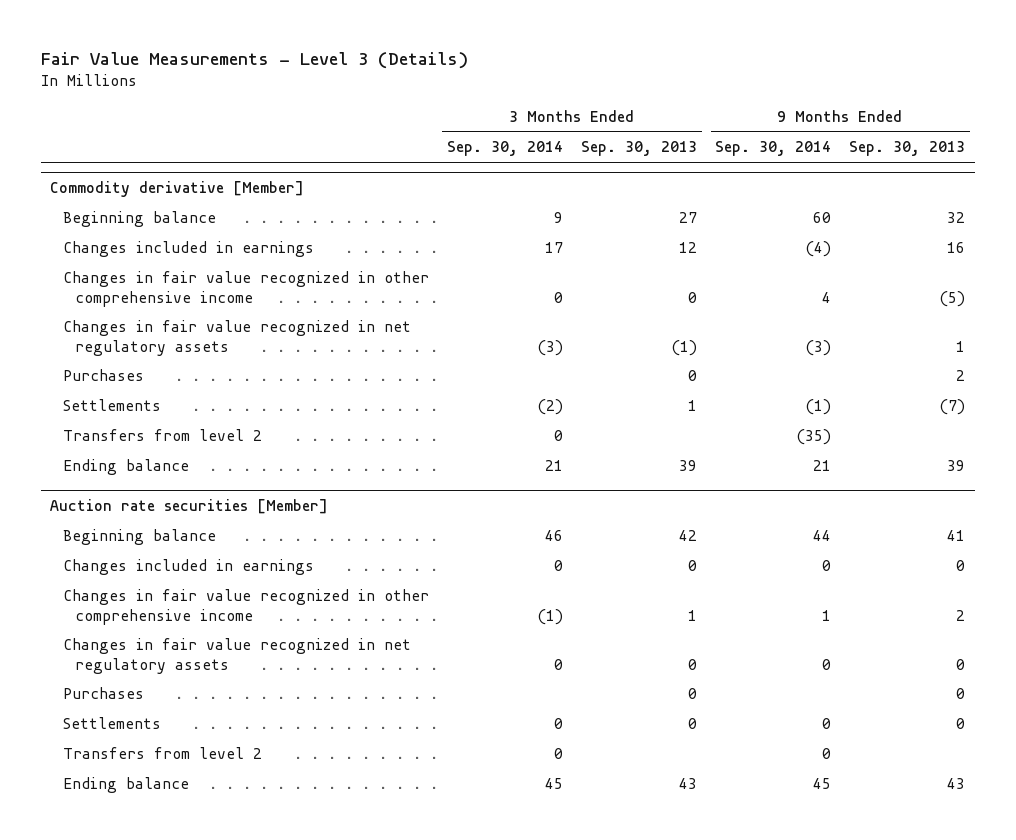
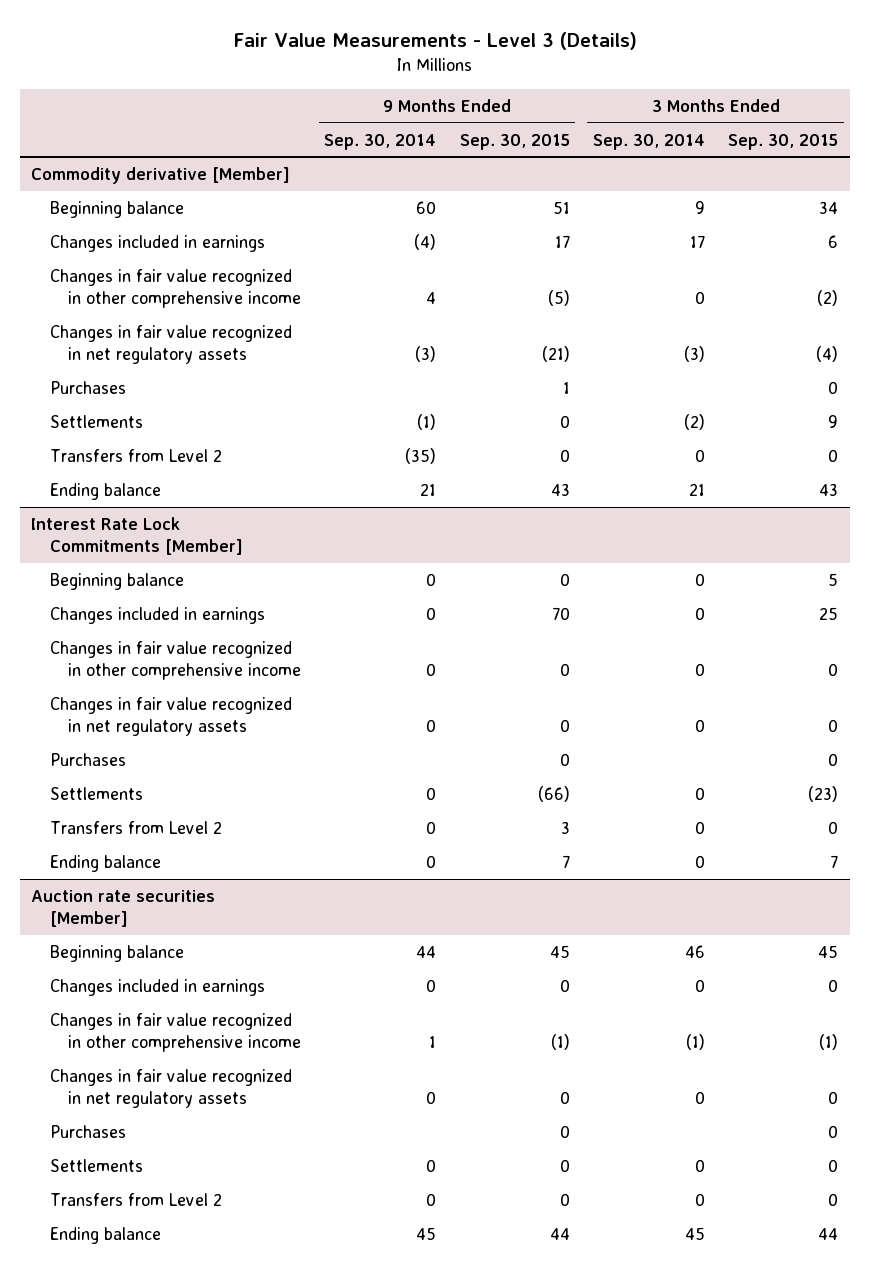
[581,141,698,157] Sep. 30, 2013 -> none
[849,141,966,157] Sep. 30, 2013 -> none
none -> [459,133,570,150] Sep. 30, 2015
none -> [728,133,839,150] Sep. 30, 2015
[62,429,262,442] Transfers from level 2 -> [49,448,222,462] Transfers from Level 2
none -> [31,516,243,556] Interest Rate Lock Commitments [Member]
none -> [49,572,184,590] Beginning balance
none -> [49,606,265,624] Changes included in earnings
none -> [49,640,302,681] Changes in fair value recognized in other comprehensive income
none -> [49,696,292,737] Changes in fair value recognized in net regulatory assets
none -> [49,752,126,766] Purchases
none -> [49,786,143,800] Settlements
none -> [49,820,222,834] Transfers from Level 2
none -> [49,854,161,872] Ending balance
[62,747,262,760] Transfers from level 2 -> [49,1192,222,1206] Transfers from Level 2

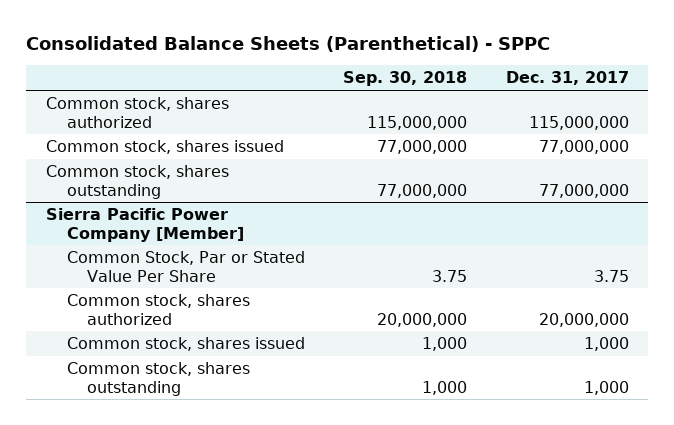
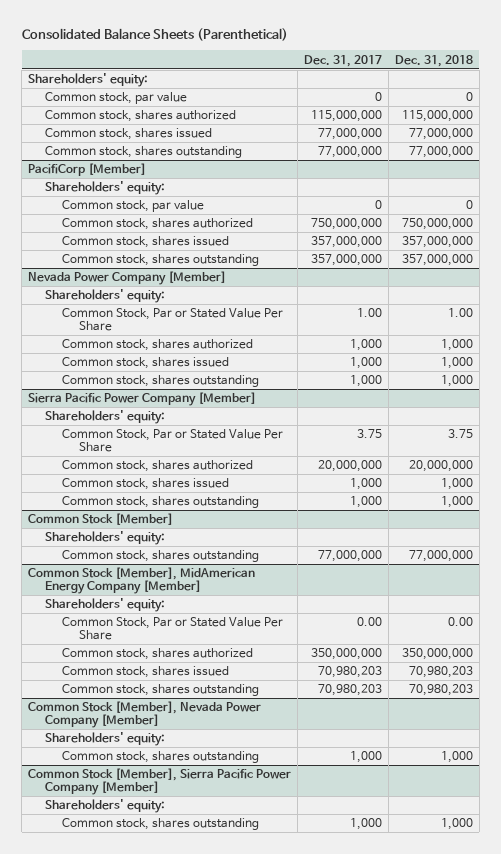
[26,36,551,53] Consolidated Balance Sheets (Parenthetical) - SPPC -> [21,28,288,42] Consolidated Balance Sheets (Parenthetical)
[343,71,468,87] Sep. 30, 2018 -> none
none -> [394,54,473,67] Dec. 31, 2018
none -> [28,73,149,88] Shareholders' equity:
none -> [45,92,188,105] Common stock, par value
none -> [28,163,147,177] PacifiCorp [Member]
none -> [45,181,166,196] Shareholders' equity:
none -> [62,200,205,213] Common stock, par value
none -> [62,218,254,231] Common stock, shares authorized
none -> [62,236,230,249] Common stock, shares issued
none -> [62,254,260,267] Common stock, shares outstanding
none -> [28,271,227,286] Nevada Power Company [Member]
none -> [45,289,166,304] Shareholders' equity:
none -> [62,308,284,332] Common Stock, Par or Stated Value Per Share
none -> [62,339,254,352] Common stock, shares authorized
none -> [62,357,230,370] Common stock, shares issued
none -> [62,375,260,388] Common stock, shares outstanding
none -> [45,410,166,425] Shareholders' equity:
none -> [28,513,174,526] Common Stock [Member]
none -> [45,531,166,546] Shareholders' equity:
none -> [62,550,260,563] Common stock, shares outstanding
none -> [28,567,256,595] Common Stock [Member], MidAmerican Energy Company [Member]
none -> [45,598,166,613] Shareholders' equity:
none -> [62,617,284,641] Common Stock, Par or Stated Value Per Share
none -> [62,648,254,661] Common stock, shares authorized
none -> [62,666,230,679] Common stock, shares issued
none -> [62,684,260,697] Common stock, shares outstanding
none -> [28,701,262,729] Common Stock [Member], Nevada Power Company [Member]
none -> [45,732,166,747] Shareholders' equity:
none -> [62,751,260,764] Common stock, shares outstanding
none -> [28,768,292,796] Common Stock [Member], Sierra Pacific Power Company [Member]
none -> [45,799,166,814] Shareholders' equity:
none -> [62,818,260,831] Common stock, shares outstanding

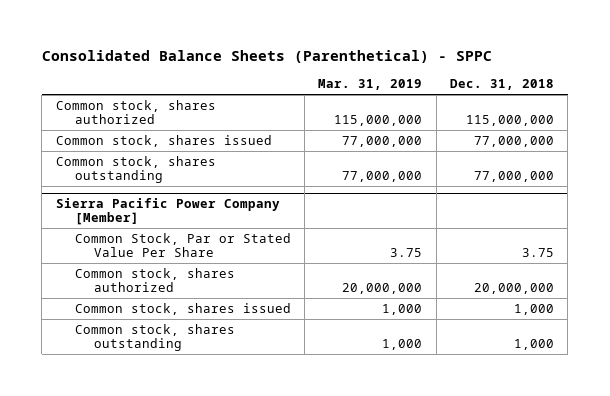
[21,28,288,42] Consolidated Balance Sheets (Parenthetical) -> [41,49,492,63] Consolidated Balance Sheets (Parenthetical) - SPPC
[303,54,382,67] Dec. 31, 2017 -> none
none -> [318,79,423,91] Mar. 31, 2019
[28,73,149,88] Shareholders' equity: -> none
[45,92,188,105] Common stock, par value -> none
[28,163,147,177] PacifiCorp [Member] -> none
[45,181,166,196] Shareholders' equity: -> none
[62,200,205,213] Common stock, par value -> none
[62,218,254,231] Common stock, shares authorized -> none
[62,236,230,249] Common stock, shares issued -> none
[62,254,260,267] Common stock, shares outstanding -> none
[28,271,227,286] Nevada Power Company [Member] -> none
[45,289,166,304] Shareholders' equity: -> none
[62,308,284,332] Common Stock, Par or Stated Value Per Share -> none
[62,339,254,352] Common stock, shares authorized -> none
[62,357,230,370] Common stock, shares issued -> none
[62,375,260,388] Common stock, shares outstanding -> none
[45,410,166,425] Shareholders' equity: -> none
[28,513,174,526] Common Stock [Member] -> none
[45,531,166,546] Shareholders' equity: -> none
[62,550,260,563] Common stock, shares outstanding -> none
[28,567,256,595] Common Stock [Member], MidAmerican Energy Company [Member] -> none
[45,598,166,613] Shareholders' equity: -> none
[62,617,284,641] Common Stock, Par or Stated Value Per Share -> none
[62,648,254,661] Common stock, shares authorized -> none
[62,666,230,679] Common stock, shares issued -> none
[62,684,260,697] Common stock, shares outstanding -> none
[28,701,262,729] Common Stock [Member], Nevada Power Company [Member] -> none
[45,732,166,747] Shareholders' equity: -> none
[62,751,260,764] Common stock, shares outstanding -> none
[28,768,292,796] Common Stock [Member], Sierra Pacific Power Company [Member] -> none
[45,799,166,814] Shareholders' equity: -> none
[62,818,260,831] Common stock, shares outstanding -> none

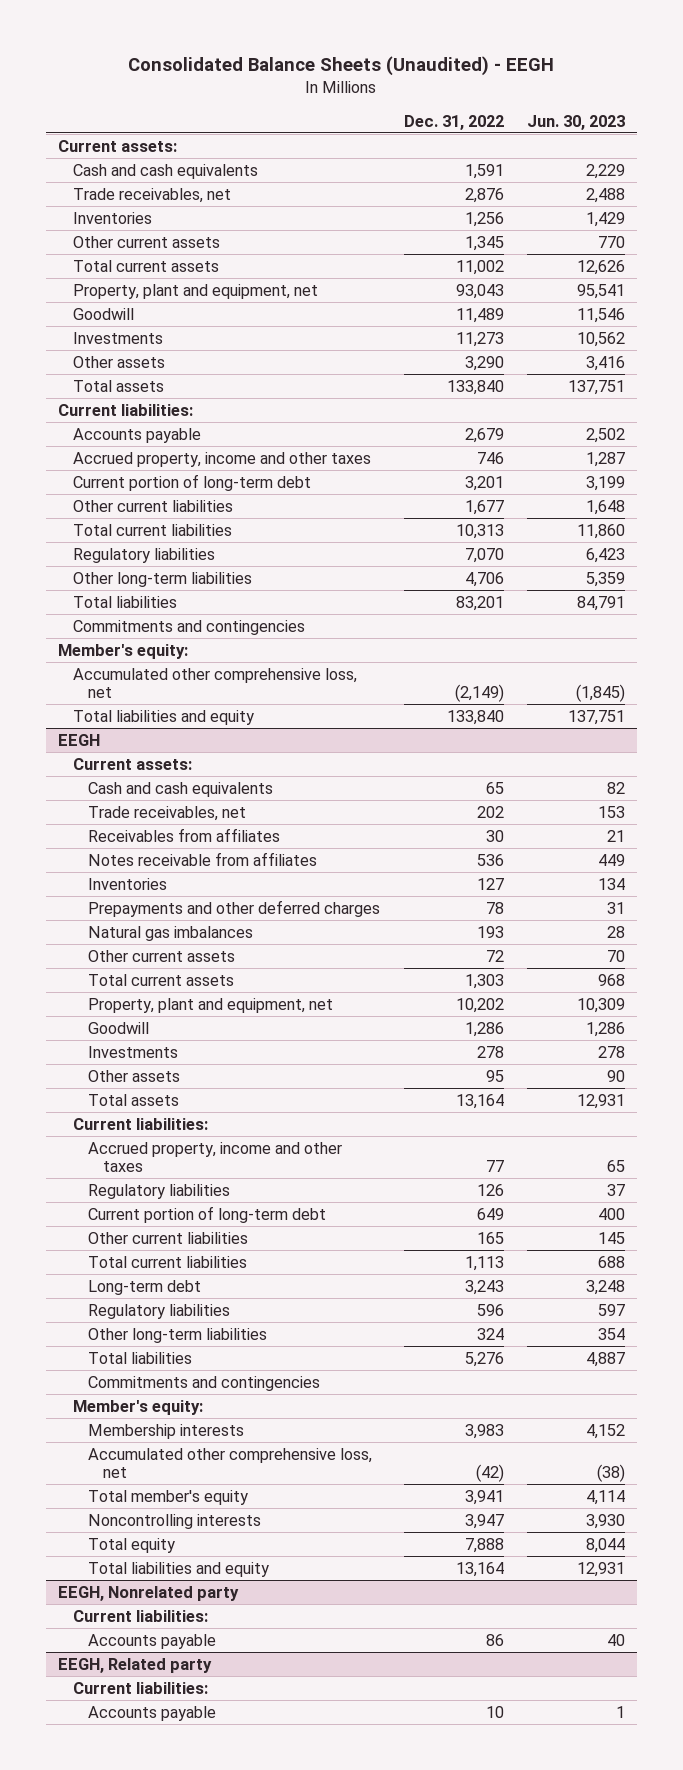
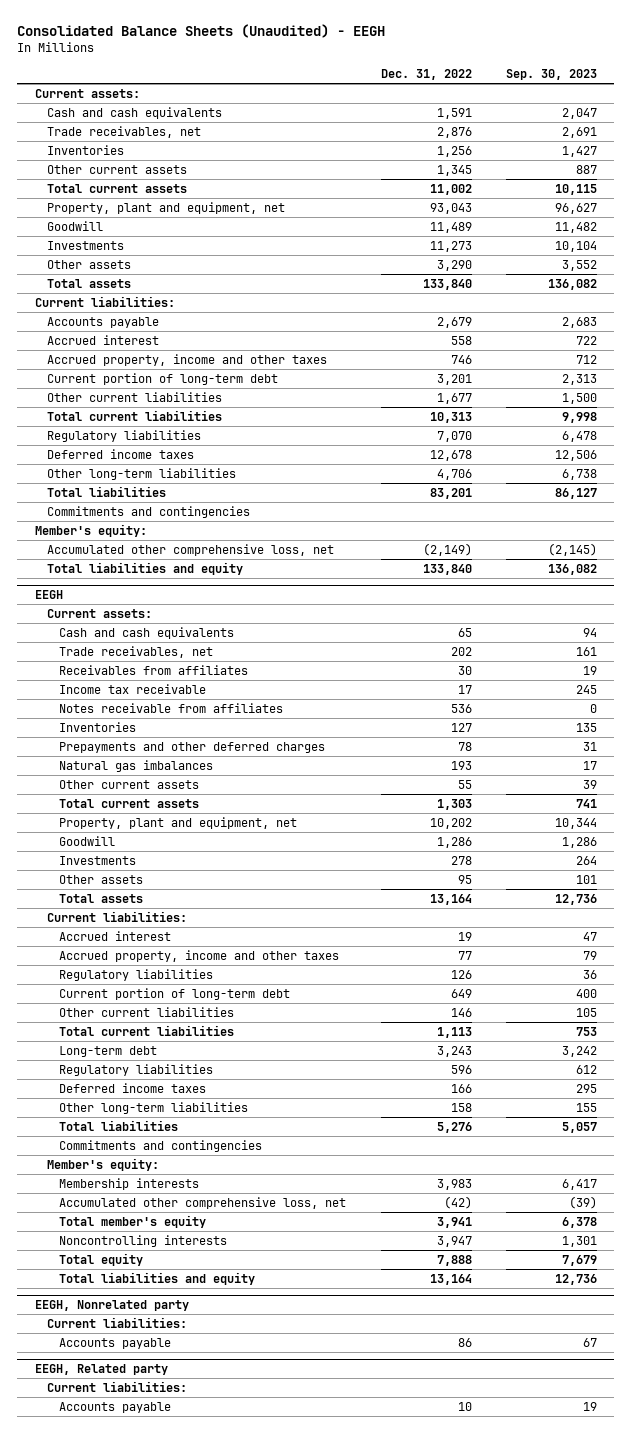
[527,114,626,130] Jun. 30, 2023 -> none
none -> [505,68,597,80] Sep. 30, 2023
none -> [46,334,159,345] Accrued interest
none -> [46,448,194,459] Deferred income taxes
none -> [59,683,207,694] Income tax receivable
[485,949,504,962] 72 -> [457,779,472,789] 55
none -> [59,930,172,941] Accrued interest
[476,1231,504,1244] 165 -> [450,1007,472,1017] 146
none -> [59,1082,207,1093] Deferred income taxes
[476,1327,504,1340] 324 -> [450,1102,472,1112] 158

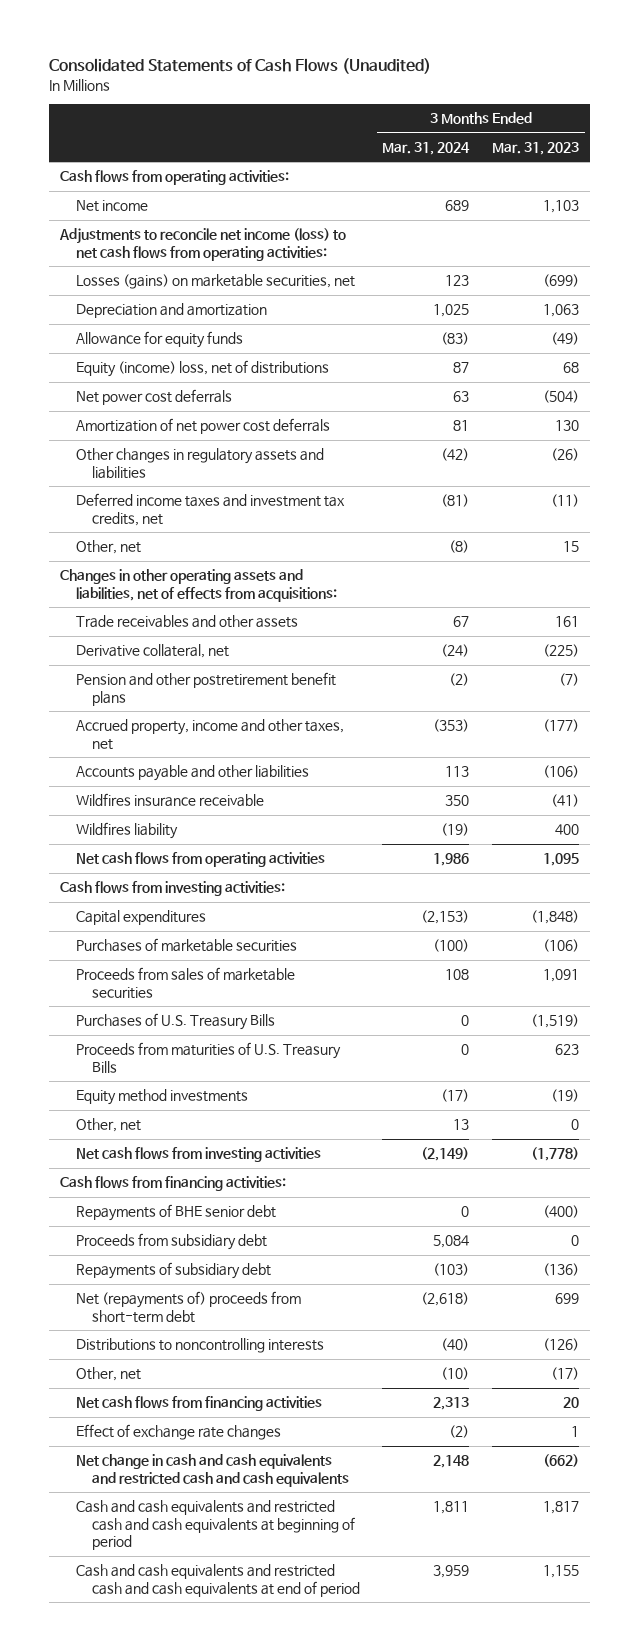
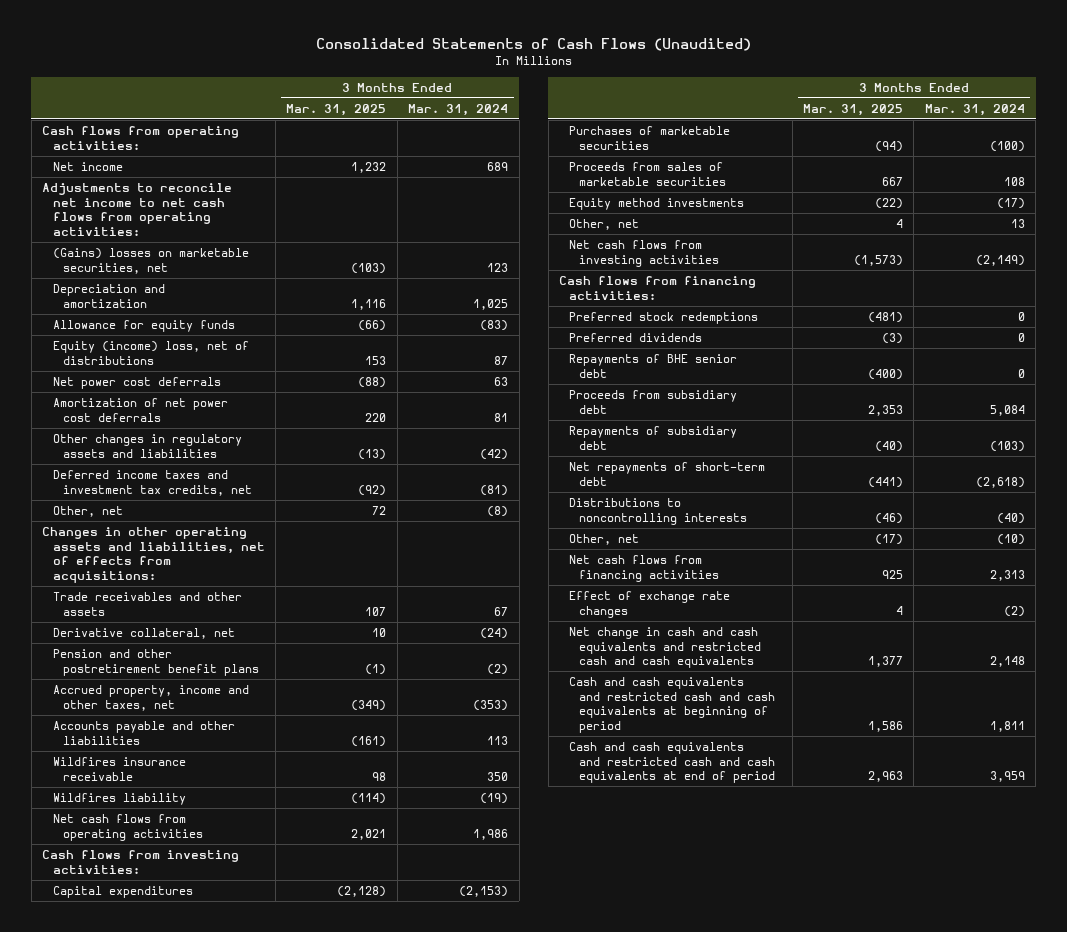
[492,141,580,155] Mar. 31, 2023 -> none
none -> [286,103,387,116] Mar. 31, 2025
[59,228,347,261] Adjustments to reconcile net income (loss) to net cash flows from operating activities: -> [42,182,233,236] Adjustments to reconcile net income to net cash flows from operating activities:
[75,274,355,290] Losses (gains) on marketable securities, net -> [52,247,249,274] (Gains) losses on marketable securities, net
[75,1013,275,1031] Purchases of U.S. Treasury Bills -> none
[75,1042,341,1073] Proceeds from maturities of U.S. Treasury Bills -> none
none -> [569,311,759,324] Preferred stock redemptions
none -> [569,332,703,342] Preferred dividends
[75,1291,301,1323] Net (repayments of) proceeds from short-term debt -> [569,461,766,486] Net repayments of short-term debt

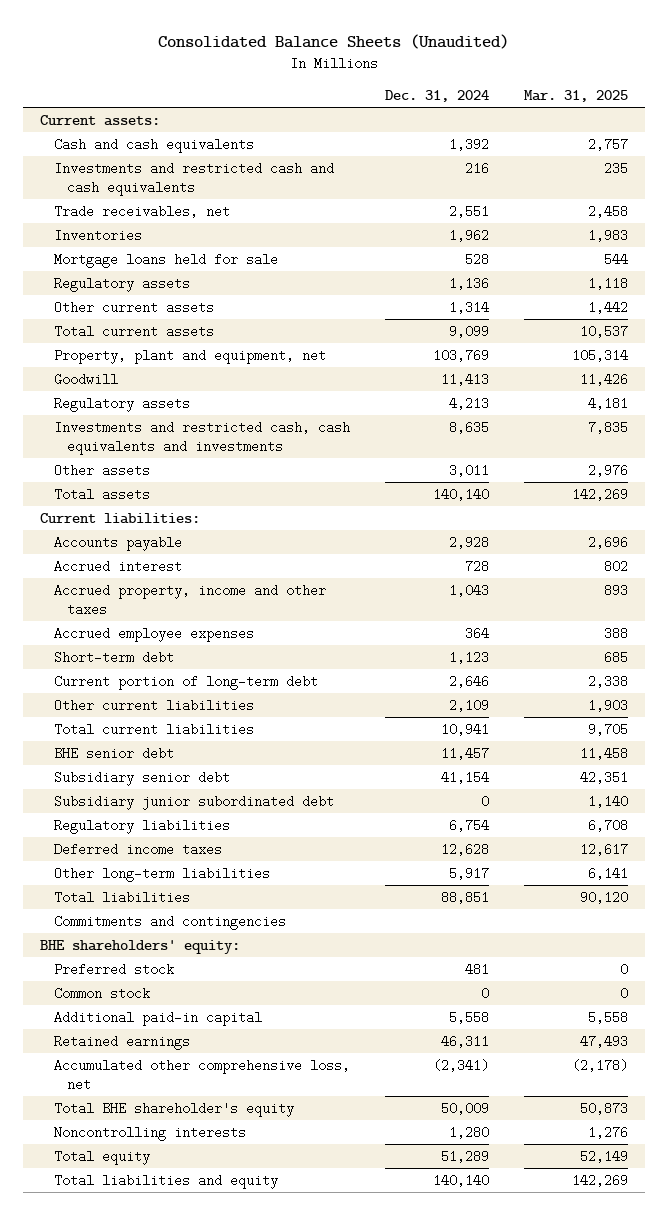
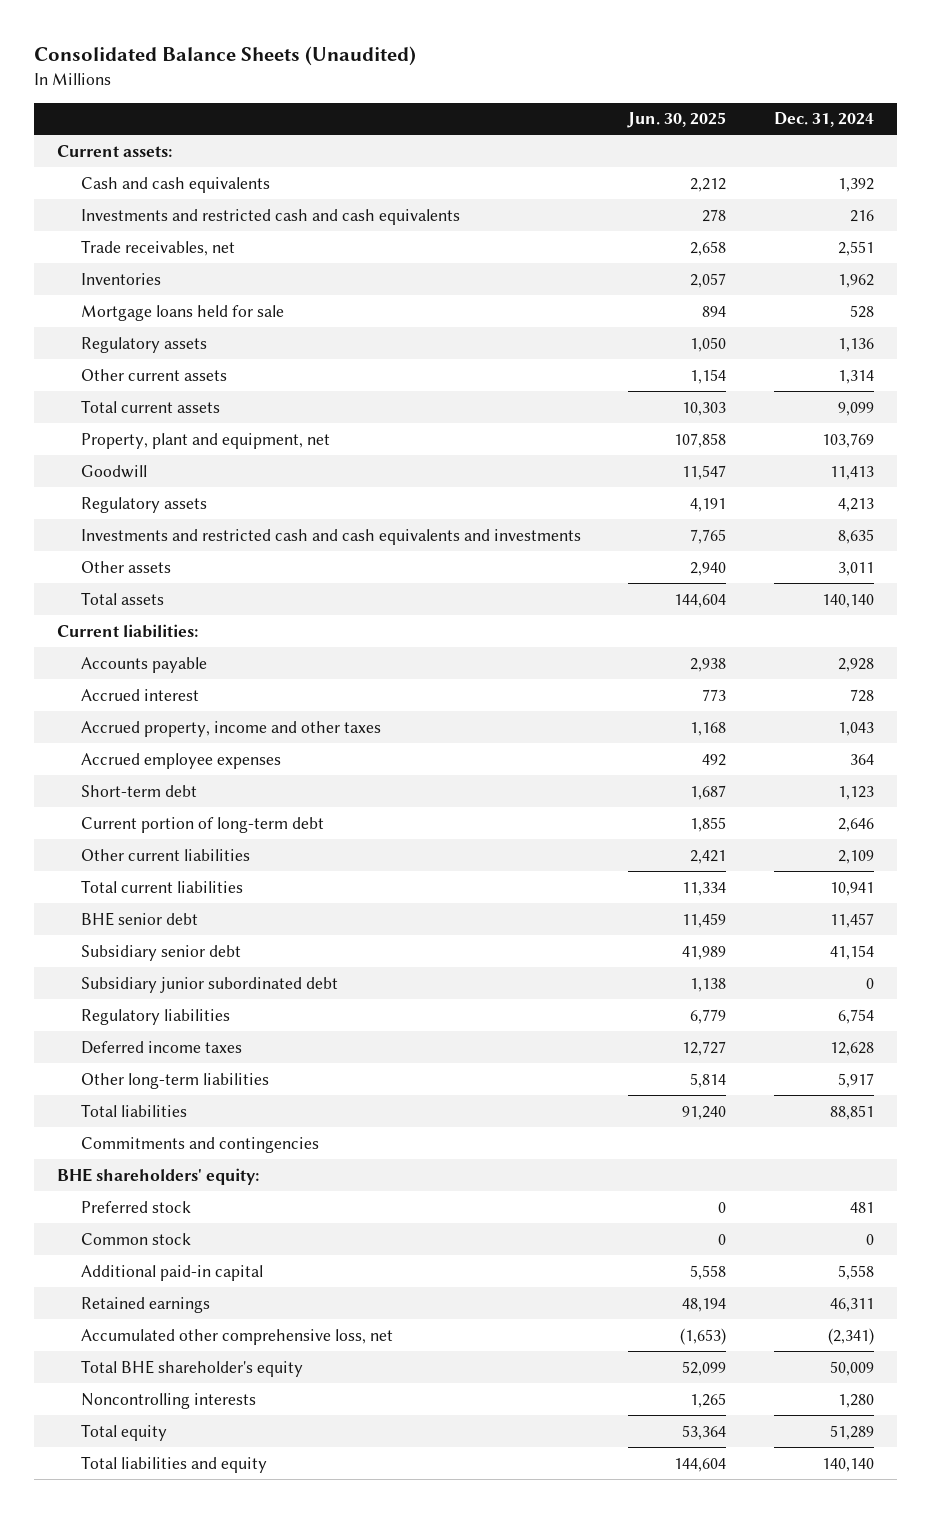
[523,90,628,103] Mar. 31, 2025 -> none
none -> [627,112,727,129] Jun. 30, 2025
[53,420,350,456] Investments and restricted cash, cash equivalents and investments -> [81,528,582,545] Investments and restricted cash and cash equivalents and investments

